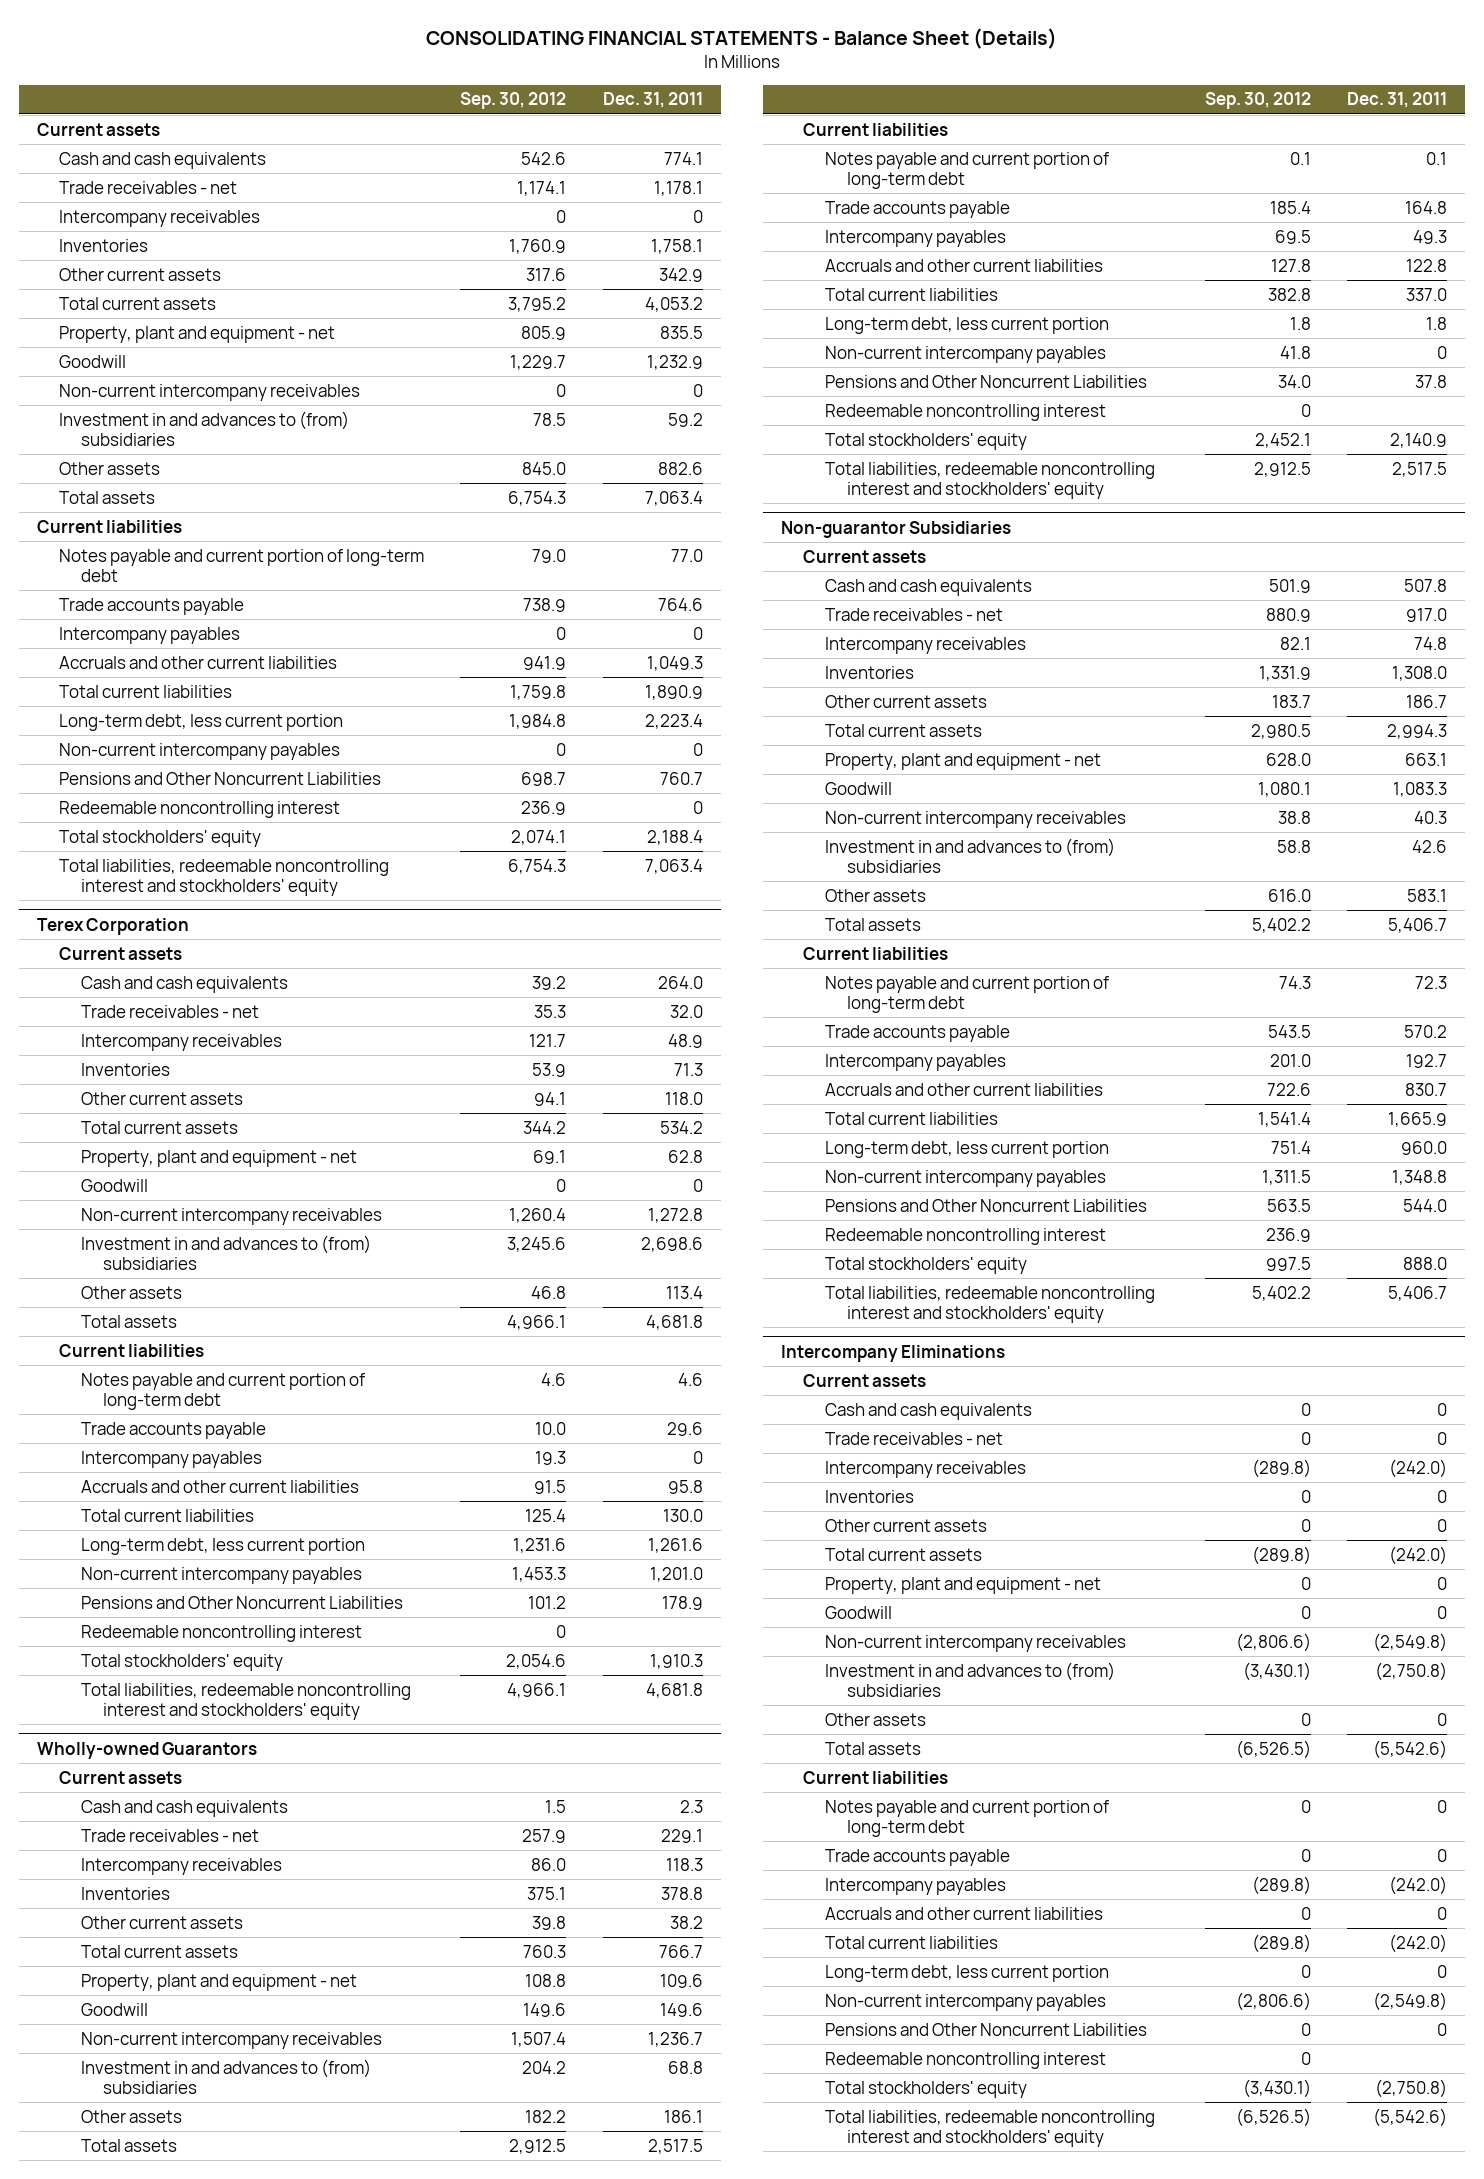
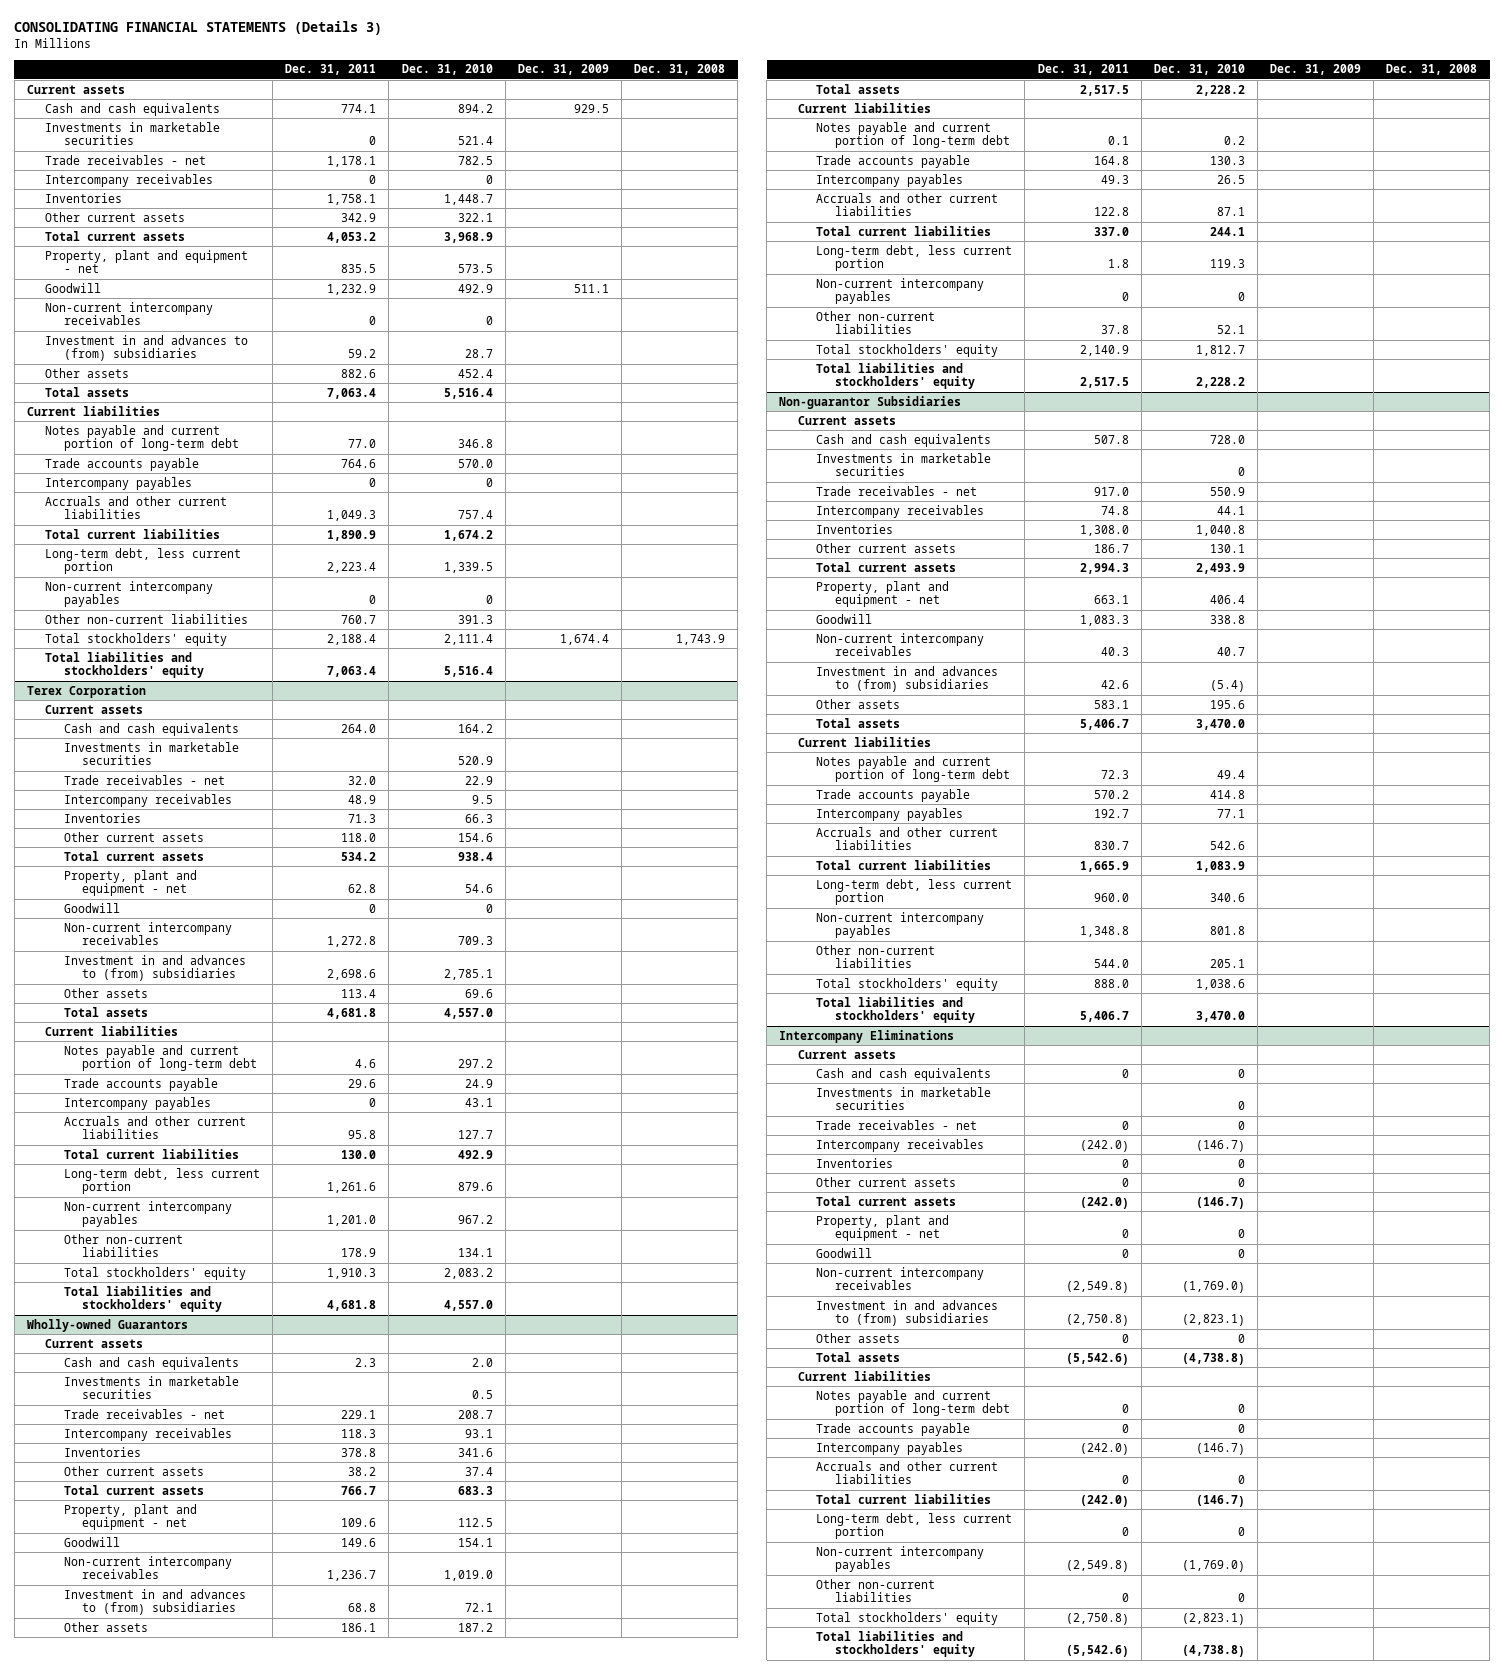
[425,27,1057,49] CONSOLIDATING FINANCIAL STATEMENTS - Balance Sheet (Details) -> [14,21,383,36] CONSOLIDATING FINANCIAL STATEMENTS (Details 3)
[460,92,567,110] Sep. 30, 2012 -> none
none -> [401,64,493,76] Dec. 31, 2010
none -> [517,64,609,76] Dec. 31, 2009
none -> [634,64,726,76] Dec. 31, 2008
none -> [45,121,221,146] Investments in marketable securities
[58,800,340,818] Redeemable noncontrolling interest -> none
[58,771,381,785] Pensions and Other Noncurrent Liabilities -> [45,613,249,624] Other non-current liabilities
[58,858,389,896] Total liabilities, redeemable noncontrolling interest and stockholders' equity -> [45,651,204,679] Total liabilities and stockholders' equity
none -> [63,741,239,766] Investments in marketable securities
[80,1624,362,1642] Redeemable noncontrolling interest -> none
[80,1595,403,1609] Pensions and Other Noncurrent Liabilities -> [63,1233,183,1258] Other non-current liabilities
[80,1682,411,1720] Total liabilities, redeemable noncontrolling interest and stockholders' equity -> [63,1285,223,1313] Total liabilities and stockholders' equity
none -> [63,1375,239,1400] Investments in marketable securities
[825,403,1107,421] Redeemable noncontrolling interest -> none
[825,374,1148,388] Pensions and Other Noncurrent Liabilities -> [816,310,936,335] Other non-current liabilities
[825,461,1156,499] Total liabilities, redeemable noncontrolling interest and stockholders' equity -> [816,362,975,390] Total liabilities and stockholders' equity
none -> [816,452,992,477] Investments in marketable securities
[825,1227,1107,1245] Redeemable noncontrolling interest -> none
[825,1198,1148,1212] Pensions and Other Noncurrent Liabilities -> [816,944,936,969] Other non-current liabilities
[825,1285,1156,1323] Total liabilities, redeemable noncontrolling interest and stockholders' equity -> [816,996,975,1024] Total liabilities and stockholders' equity
none -> [816,1086,992,1111] Investments in marketable securities
[825,2051,1107,2069] Redeemable noncontrolling interest -> none
[825,2022,1148,2036] Pensions and Other Noncurrent Liabilities -> [816,1578,936,1603] Other non-current liabilities
[825,2109,1156,2147] Total liabilities, redeemable noncontrolling interest and stockholders' equity -> [816,1630,975,1658] Total liabilities and stockholders' equity

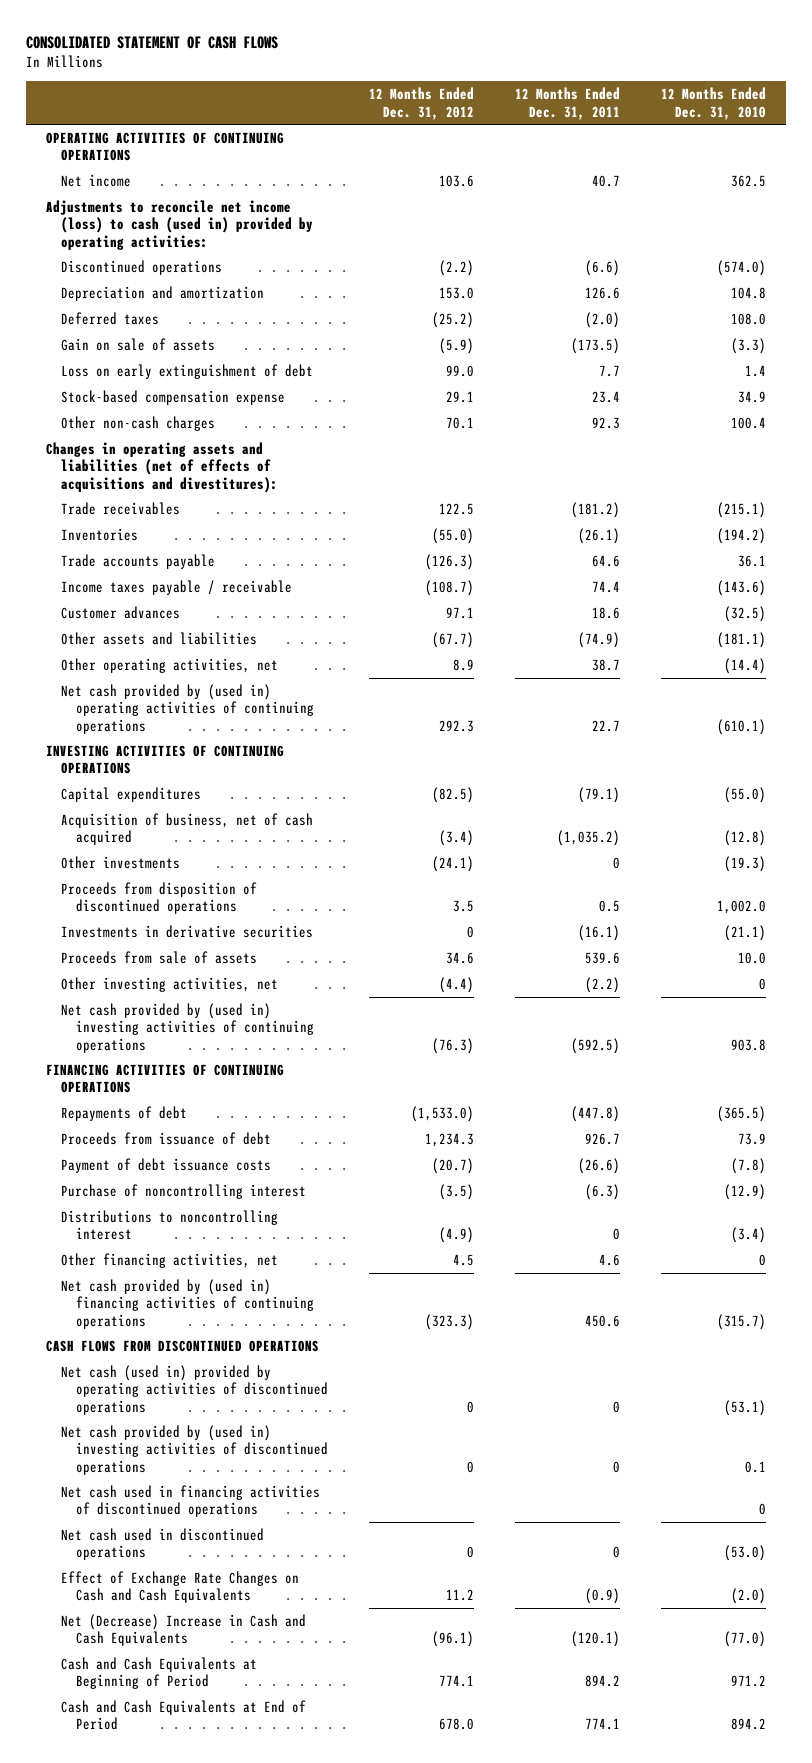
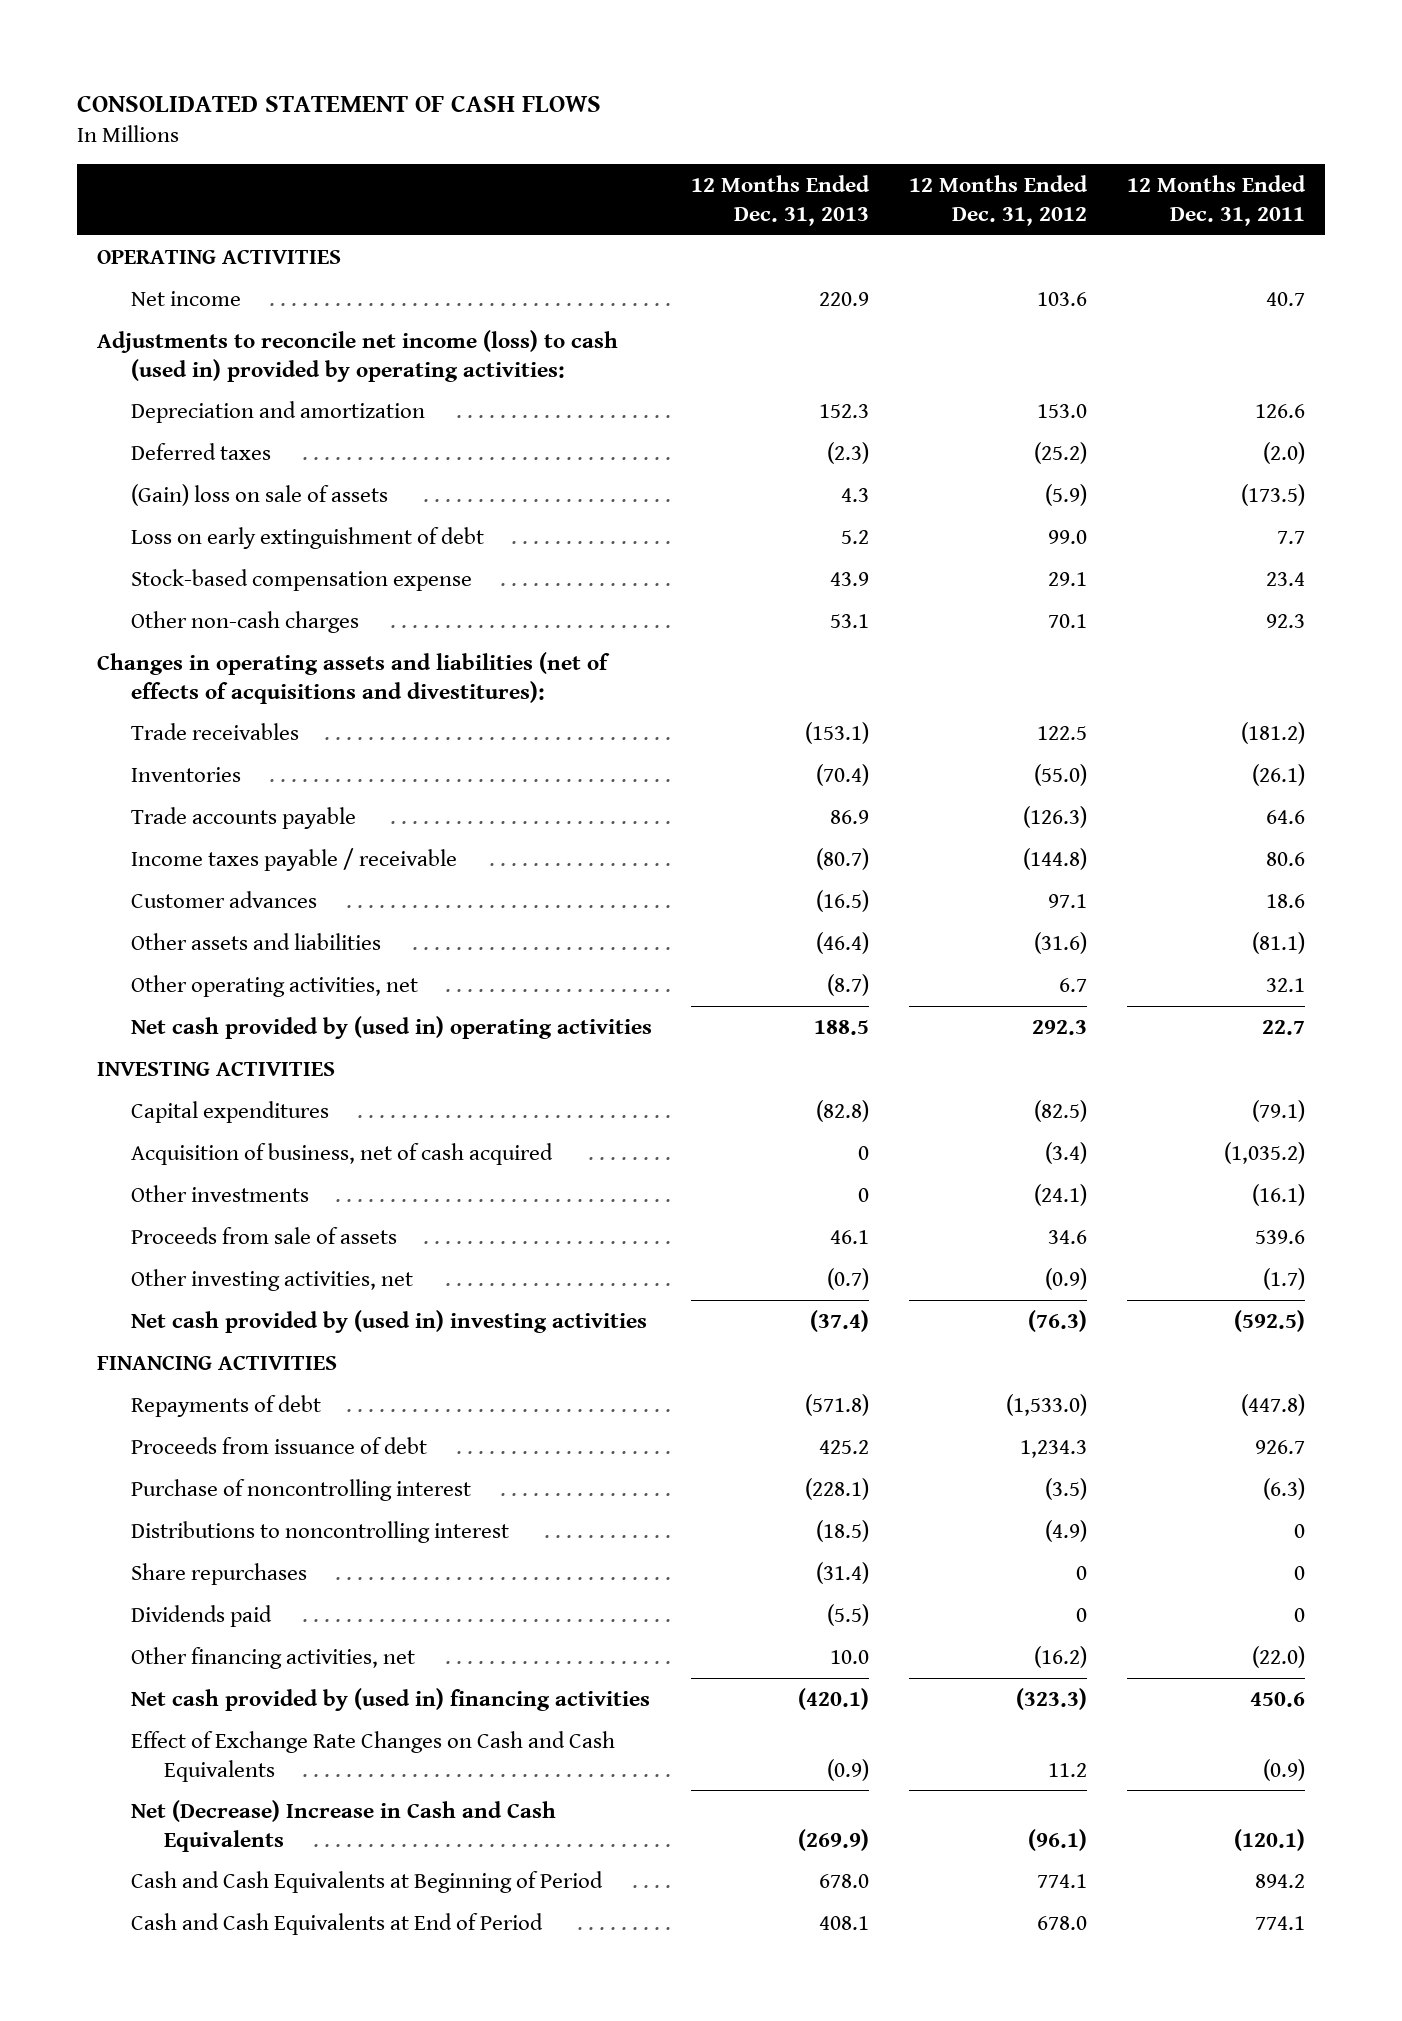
[660,87,766,120] 12 Months Ended Dec. 31, 2010 -> none
none -> [691,175,871,226] 12 Months Ended Dec. 31, 2013
[46,131,285,162] OPERATING ACTIVITIES OF CONTINUING OPERATIONS -> [96,248,341,264] OPERATING ACTIVITIES
[60,259,222,275] Discontinued operations -> none
[60,337,215,351] Gain on sale of assets -> [130,483,388,506] (Gain) loss on sale of assets
[424,579,474,596] (108.7) -> [1023,847,1088,870] (144.8)
[591,580,620,593] 74.4 -> [1266,851,1306,866] 80.6
[431,631,474,648] (67.7) -> [1034,931,1088,954] (31.6)
[577,631,620,648] (74.9) -> [1252,931,1306,954] (81.1)
[452,658,474,671] 8.9 -> [1059,977,1088,992] 6.7
[591,658,620,671] 38.7 -> [1266,977,1306,992] 32.1
[60,683,314,734] Net cash provided by (used in) operating activities of continuing operations -> [130,1015,652,1039] Net cash provided by (used in) operating activities
[46,744,285,775] INVESTING ACTIVITIES OF CONTINUING OPERATIONS -> [96,1060,335,1076] INVESTING ACTIVITIES
[60,881,257,915] Proceeds from disposition of discontinued operations -> none
[60,924,313,938] Investments in derivative securities -> none
[612,856,620,869] 0 -> [1252,1183,1306,1206] (16.1)
[438,976,474,993] (4.4) -> [1045,1267,1088,1290] (0.9)
[584,976,620,993] (2.2) -> [1263,1267,1306,1290] (1.7)
[60,1002,314,1053] Net cash provided by (used in) investing activities of continuing operations -> [130,1309,647,1333] Net cash provided by (used in) investing activities
[46,1063,285,1094] FINANCING ACTIVITIES OF CONTINUING OPERATIONS -> [96,1354,337,1370] FINANCING ACTIVITIES
[60,1157,271,1173] Payment of debt issuance costs -> none
[46,1339,320,1352] CASH FLOWS FROM DISCONTINUED OPERATIONS -> none
[60,1364,328,1415] Net cash (used in) provided by operating activities of discontinued operations -> none
[60,1424,328,1475] Net cash provided by (used in) investing activities of discontinued operations -> none
[60,1484,320,1518] Net cash used in financing activities of discontinued operations -> none
[60,1527,264,1561] Net cash used in discontinued operations -> none
none -> [130,1562,307,1585] Share repurchases
none -> [130,1604,272,1627] Dividends paid
[452,1253,474,1266] 4.5 -> [1034,1645,1088,1668] (16.2)
[598,1253,620,1266] 4.6 -> [1252,1645,1306,1668] (22.0)
[60,1278,314,1329] Net cash provided by (used in) financing activities of continuing operations -> [130,1687,650,1711] Net cash provided by (used in) financing activities

